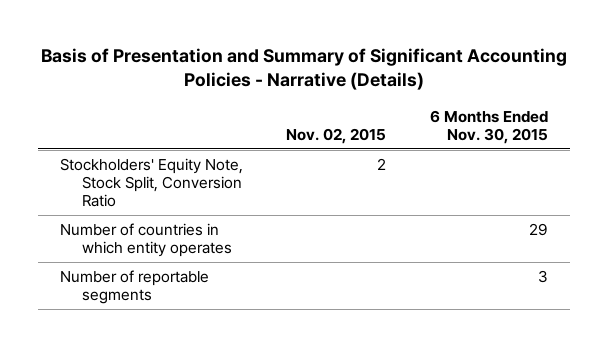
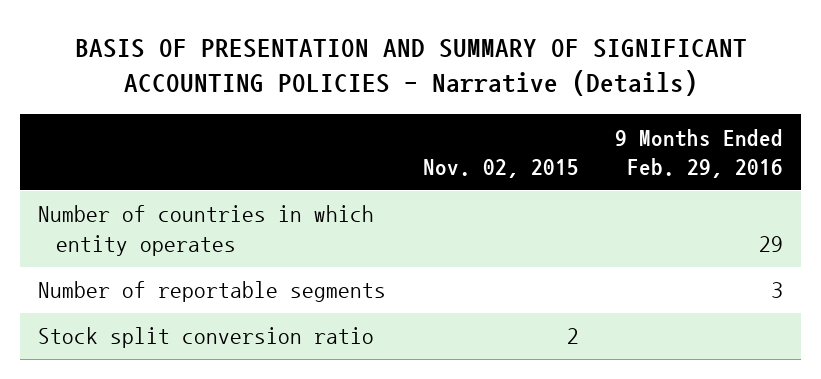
[40,47,567,90] Basis of Presentation and Summary of Significant Accounting Policies - Narrative (Details) -> [74,38,747,97] BASIS OF PRESENTATION AND SUMMARY OF SIGNIFICANT ACCOUNTING POLICIES - Narrative (Details)
[430,109,549,144] 6 Months Ended Nov. 30, 2015 -> none
none -> [614,128,783,179] 9 Months Ended Feb. 29, 2016
[59,158,243,207] Stockholders' Equity Note, Stock Split, Conversion Ratio -> none
none -> [38,327,375,349] Stock split conversion ratio

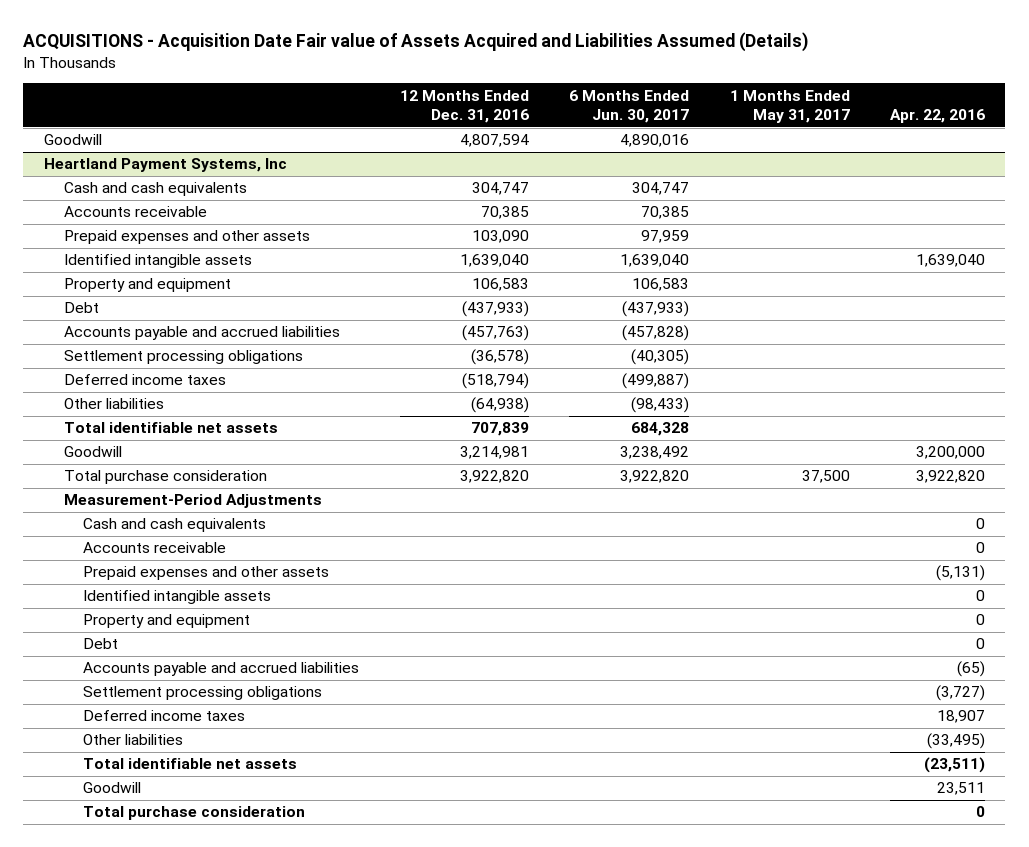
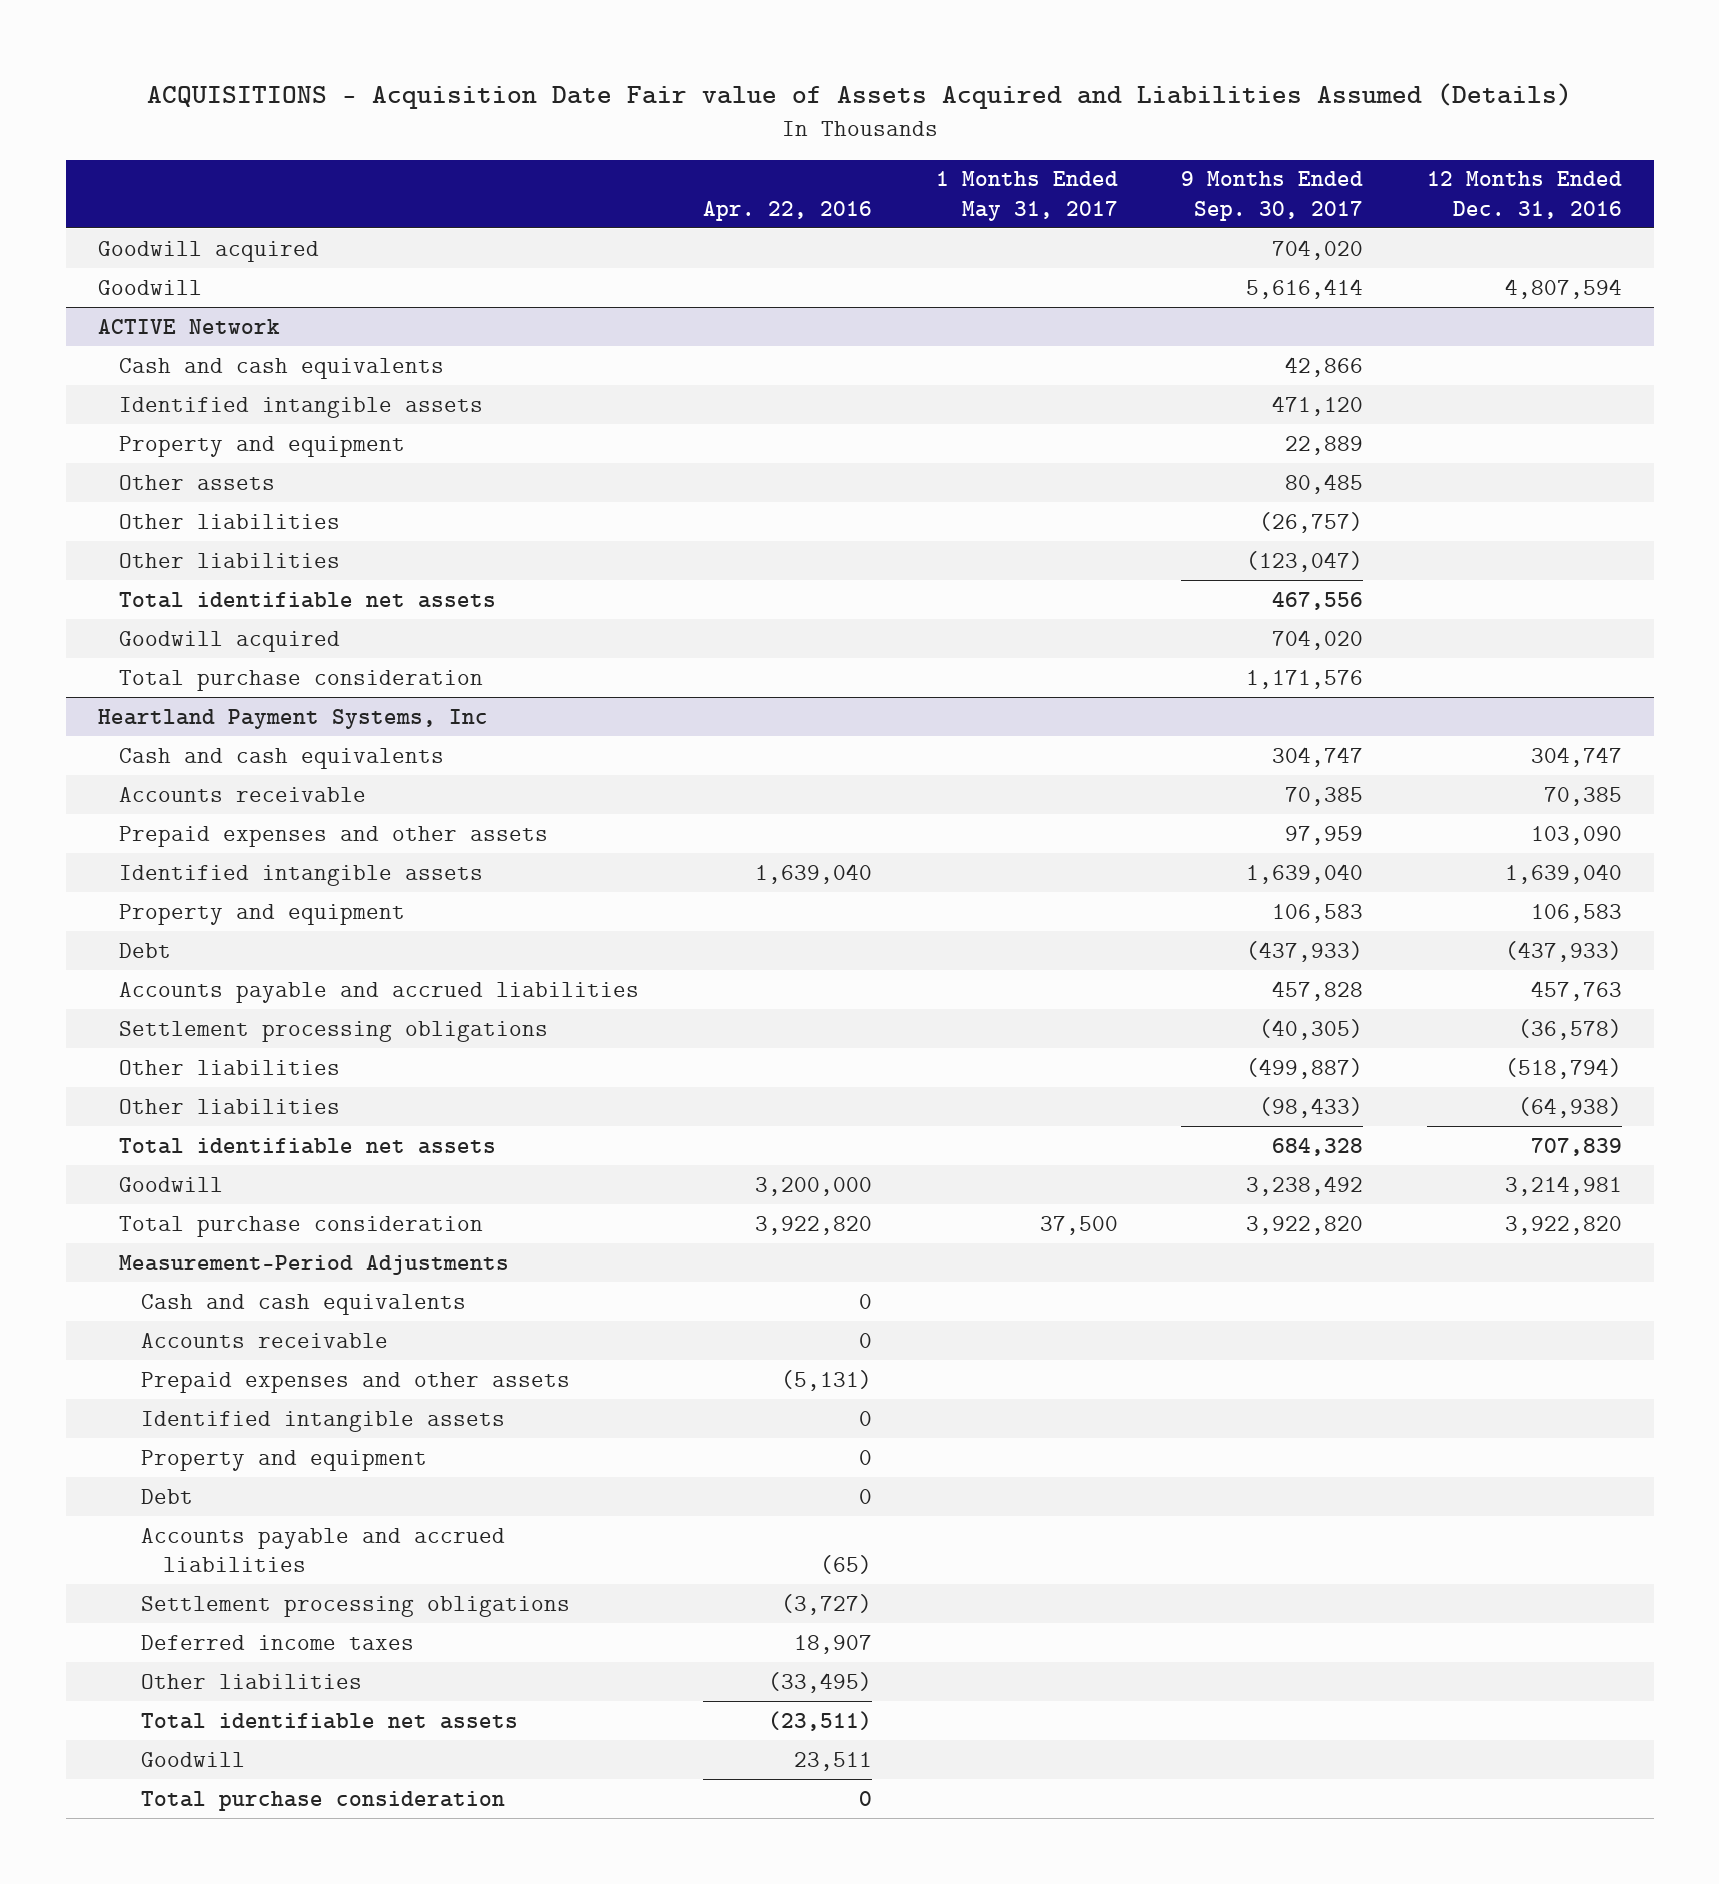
[569,89,690,124] 6 Months Ended Jun. 30, 2017 -> none
none -> [1181,171,1364,221] 9 Months Ended Sep. 30, 2017
none -> [97,240,319,262] Goodwill acquired
none -> [97,318,280,334] ACTIVE Network
none -> [119,357,445,379] Cash and cash equivalents
none -> [119,396,484,418] Identified intangible assets
none -> [119,435,406,457] Property and equipment
none -> [119,474,276,490] Other assets
none -> [119,513,341,529] Other liabilities
none -> [119,552,341,568] Other liabilities
none -> [119,591,497,608] Total identifiable net assets
none -> [119,630,341,652] Goodwill acquired
none -> [119,669,484,691] Total purchase consideration
[461,325,529,342] (457,763) -> [1530,980,1622,1001] 457,763
[63,374,226,386] Deferred income taxes -> [119,1059,341,1075] Other liabilities

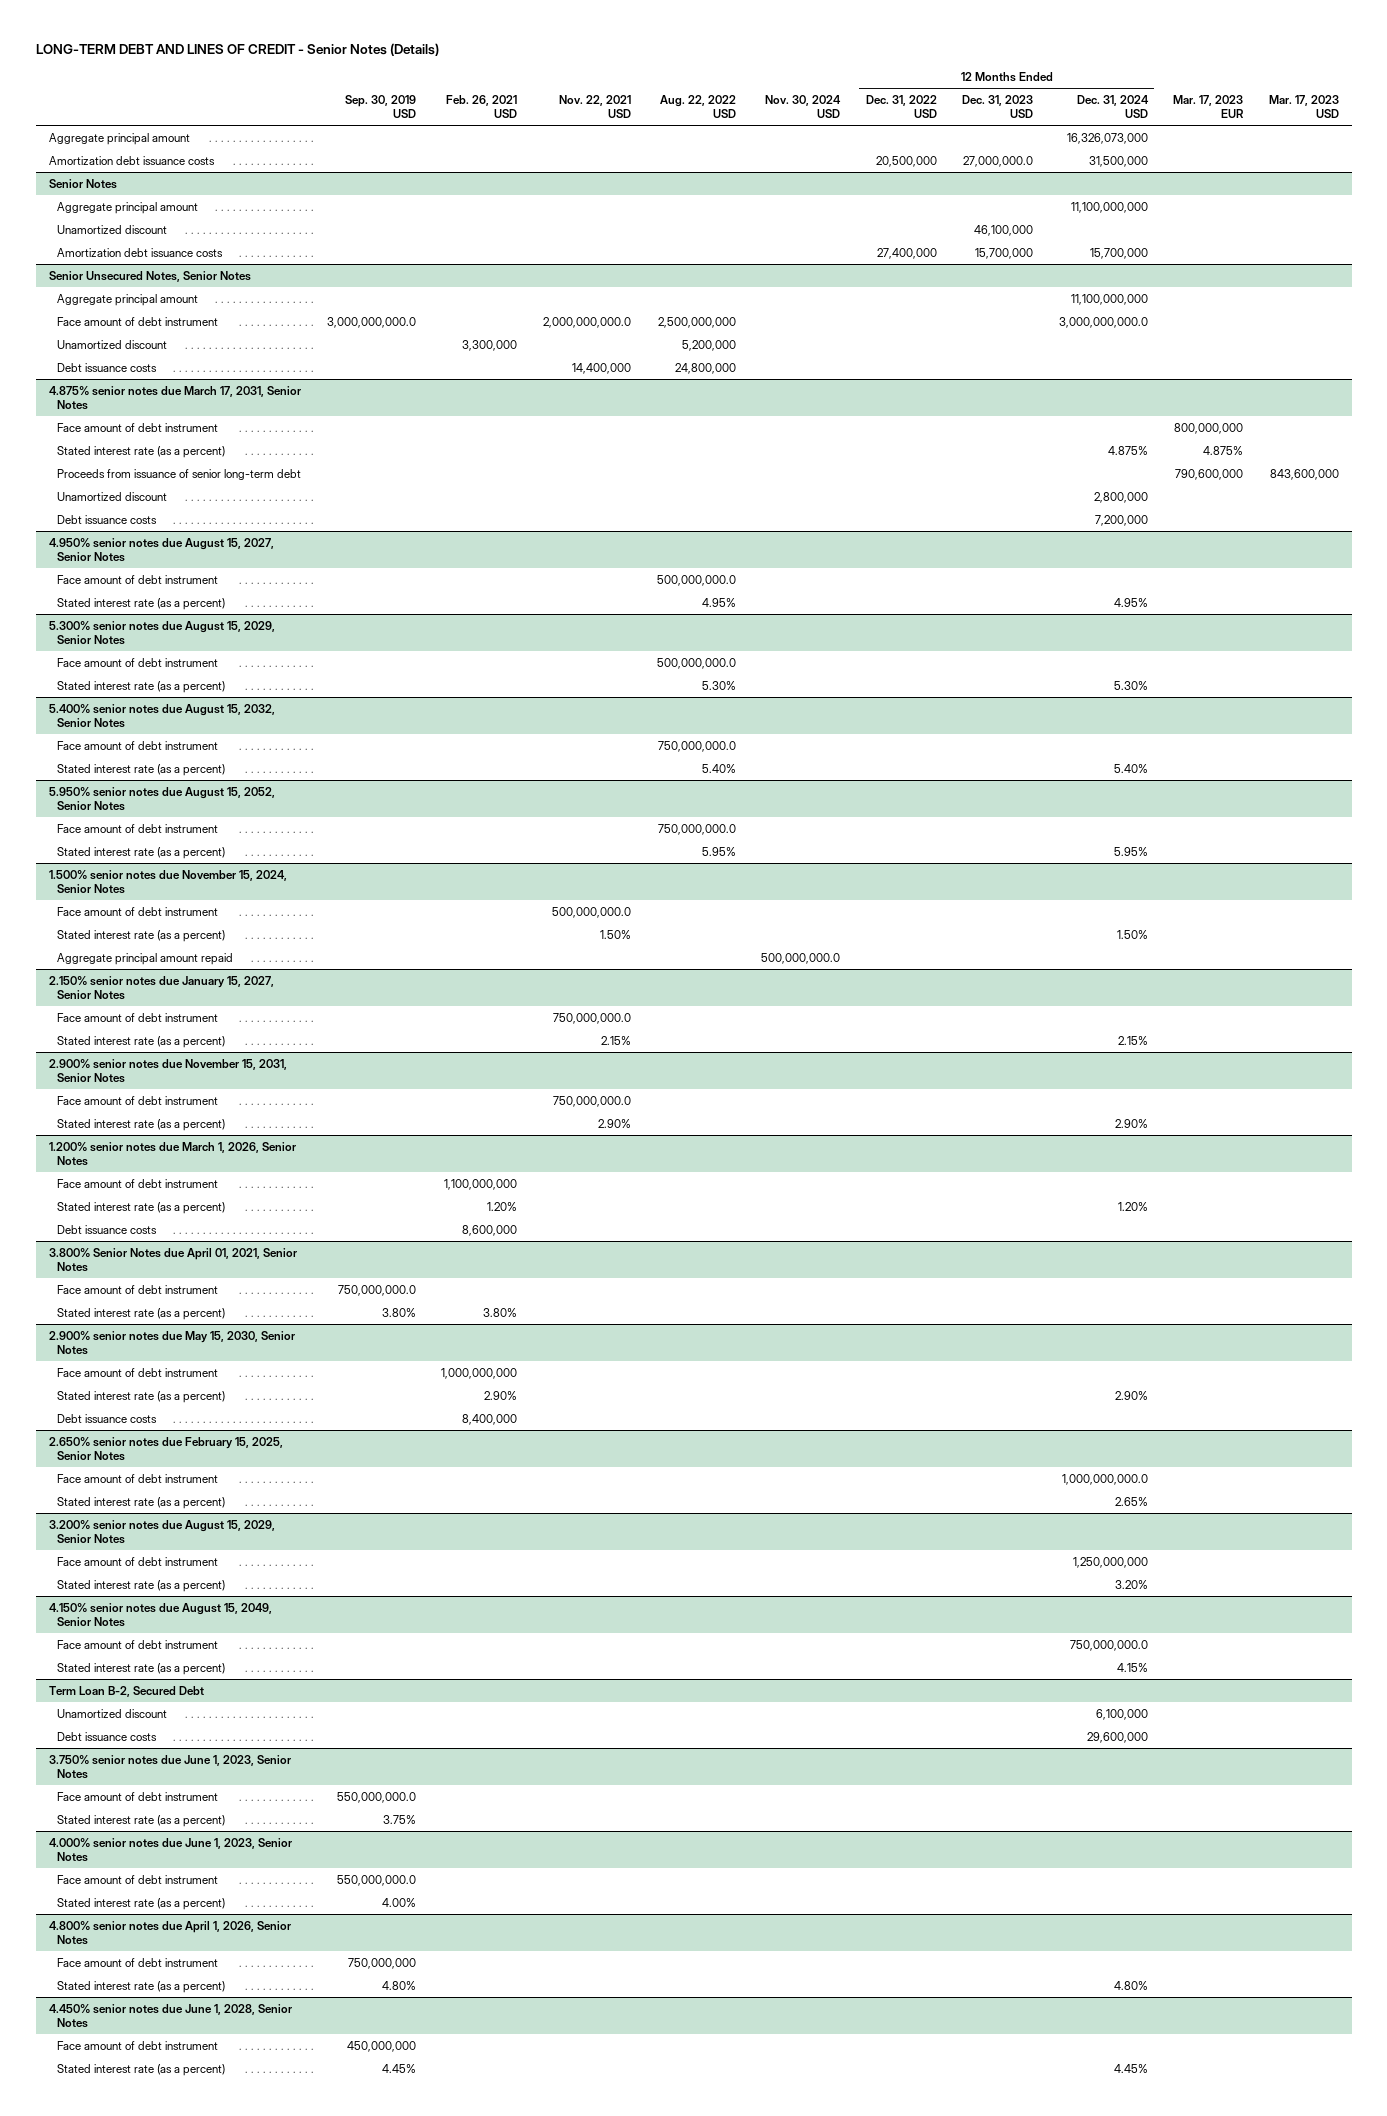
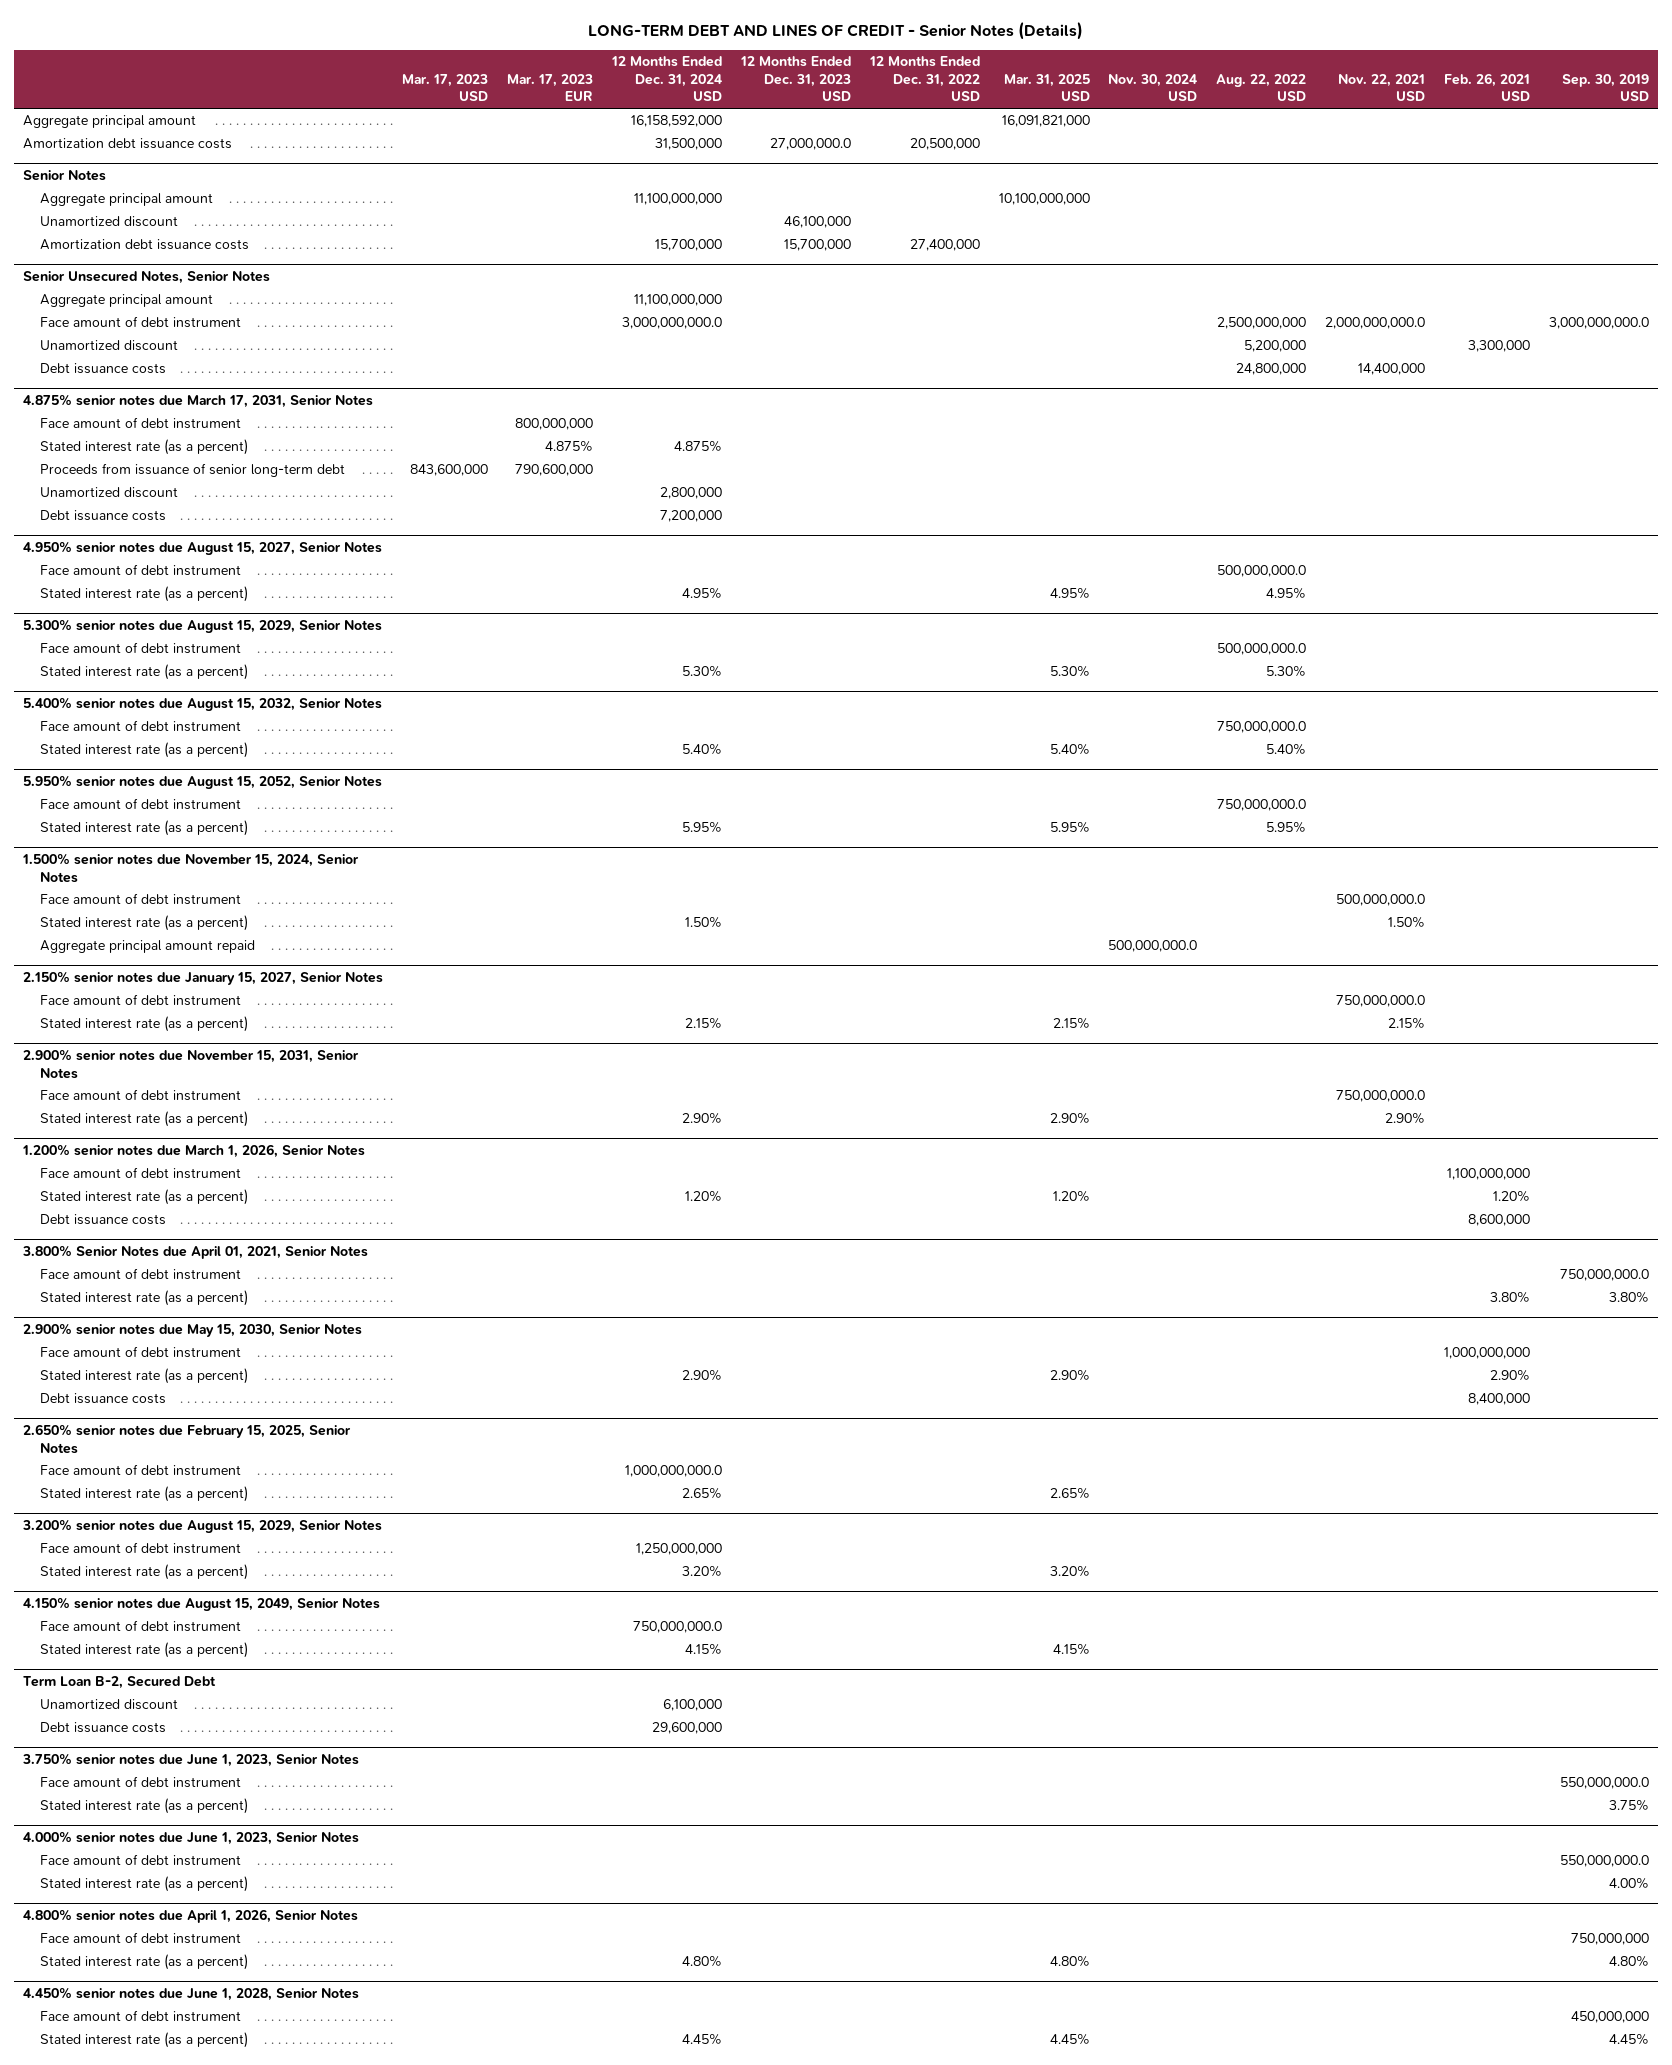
none -> [1003,73,1090,102] Mar. 31, 2025 USD
[1066,132,1148,144] 16,326,073,000 -> [630,115,722,128] 16,158,592,000

